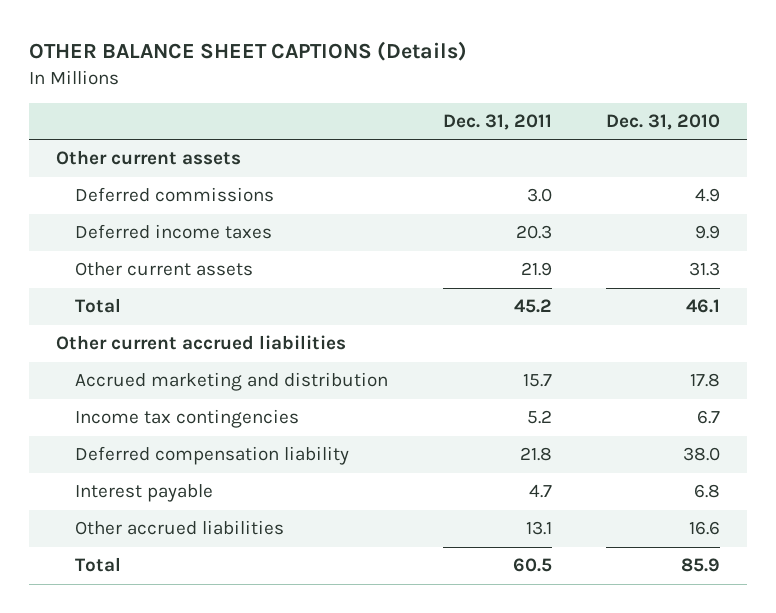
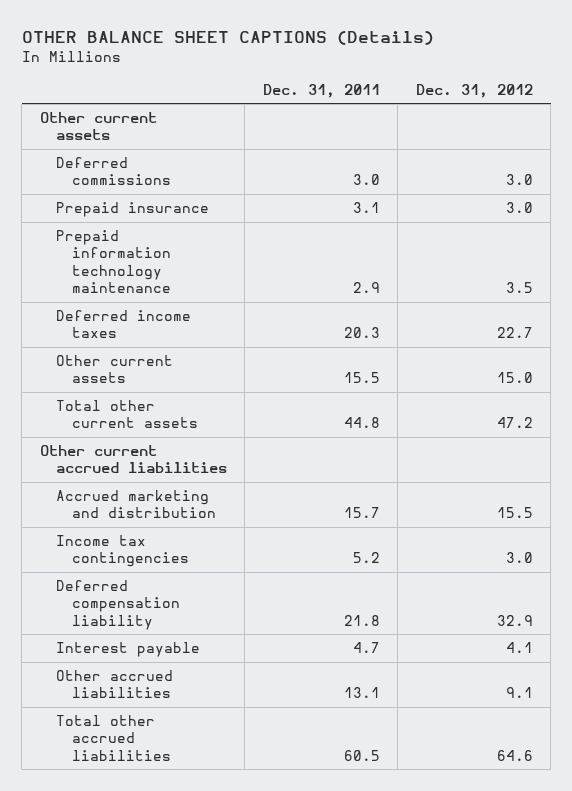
[605,113,720,130] Dec. 31, 2010 -> none
none -> [415,83,533,98] Dec. 31, 2012
none -> [55,202,209,218] Prepaid insurance
none -> [55,230,171,293] Prepaid information technology maintenance
[520,262,552,277] 21.9 -> [343,372,380,384] 15.5
[75,298,122,314] Total -> [55,400,198,429] Total other current assets
[513,299,552,314] 45.2 -> [343,417,380,429] 44.8
[75,557,122,573] Total -> [55,715,171,761] Total other accrued liabilities

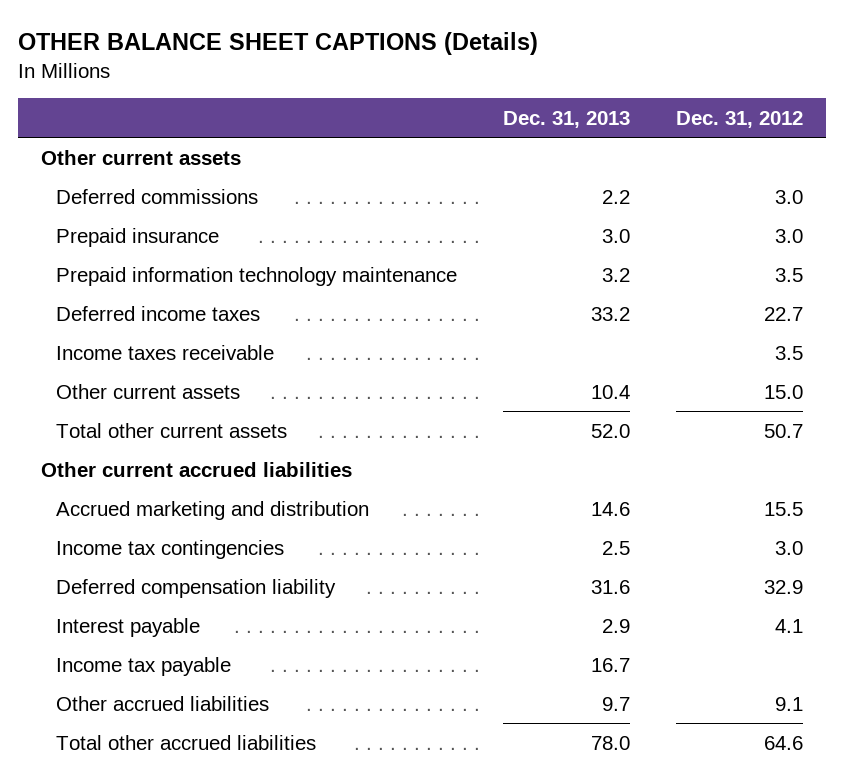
[262,83,380,98] Dec. 31, 2011 -> none
none -> [503,110,631,128] Dec. 31, 2013
none -> [56,344,275,360] Income taxes receivable
[496,417,533,429] 47.2 -> [763,423,803,438] 50.7
none -> [56,656,232,676] Income tax payable

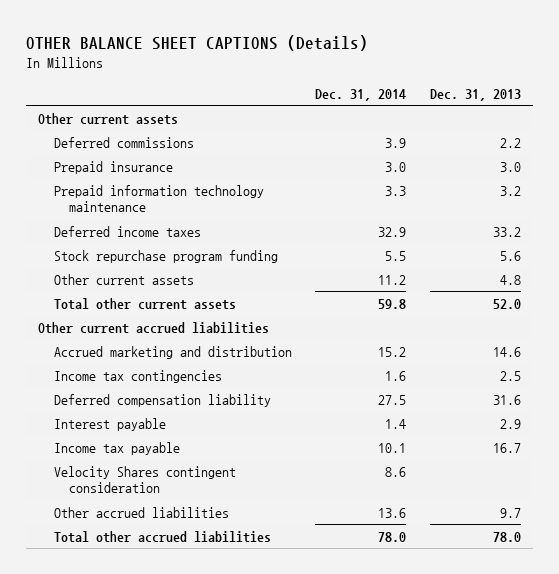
[675,110,803,128] Dec. 31, 2012 -> none
none -> [315,88,407,101] Dec. 31, 2014
[56,344,275,360] Income taxes receivable -> none
none -> [53,249,278,263] Stock repurchase program funding
[591,384,631,399] 10.4 -> [500,274,522,285] 4.8
none -> [53,465,236,494] Velocity Shares contingent consideration

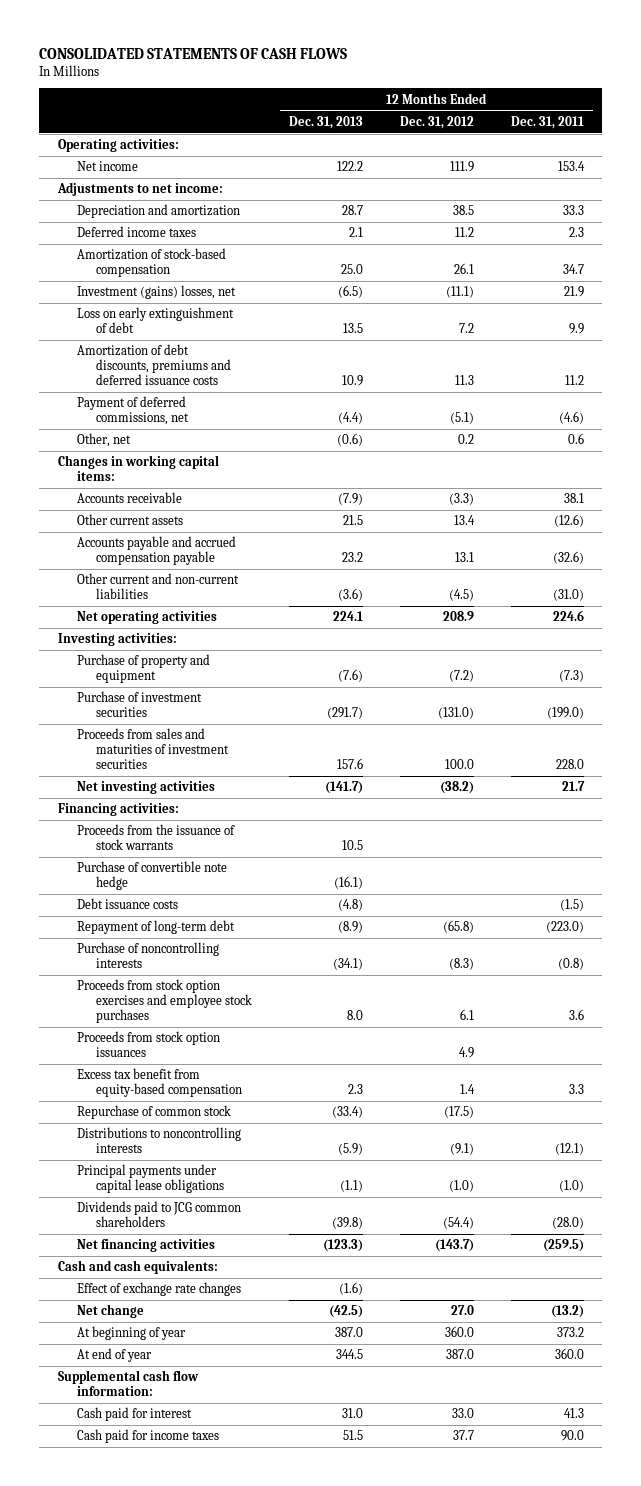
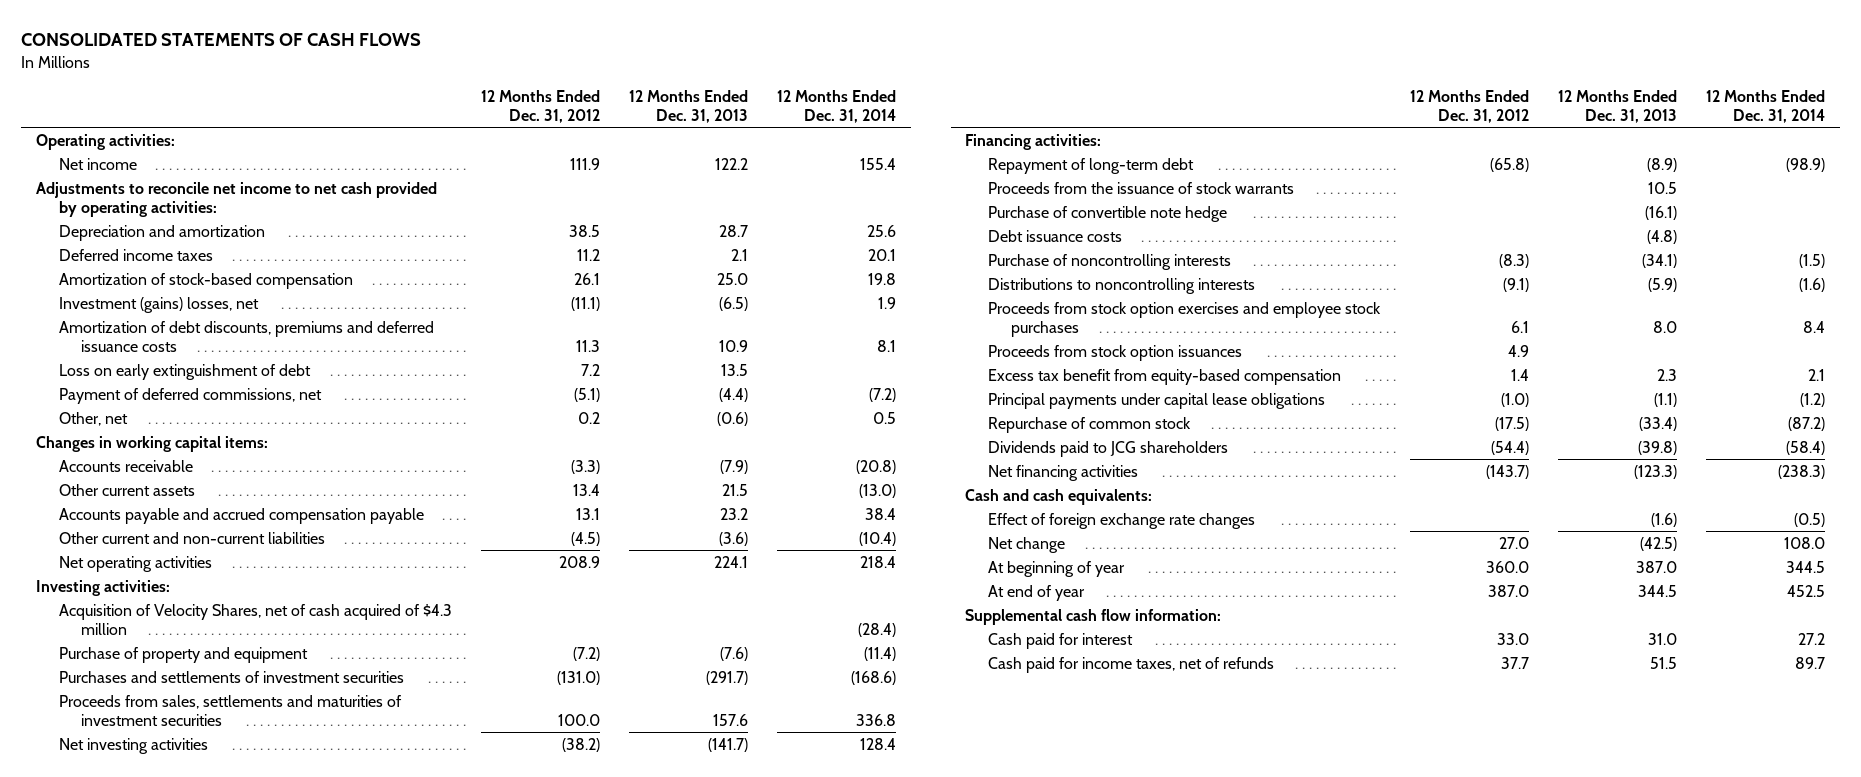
[510,115,584,129] Dec. 31, 2011 -> none
none -> [776,90,896,123] 12 Months Ended Dec. 31, 2014
[56,182,223,197] Adjustments to net income: -> [35,181,437,217] Adjustments to reconcile net income to net cash provided by operating activities:
[76,307,234,334] Loss on early extinguishment of debt -> [58,363,311,380] Loss on early extinguishment of debt
none -> [58,603,452,635] Acquisition of Velocity Shares, net of cash acquired of $4.3 million
[76,691,202,718] Purchase of investment securities -> [58,670,404,683] Purchases and settlements of investment securities
[76,728,229,770] Proceeds from sales and maturities of investment securities -> [58,694,402,726] Proceeds from sales, settlements and maturities of investment securities
[76,920,235,935] Repayment of long-term debt -> [987,157,1194,174] Repayment of long-term debt
[76,1127,241,1154] Distributions to noncontrolling interests -> [987,277,1255,294] Distributions to noncontrolling interests
[76,1105,231,1120] Repurchase of common stock -> [987,416,1191,433] Repurchase of common stock
[76,1201,241,1228] Dividends paid to JCG common shareholders -> [987,440,1228,457] Dividends paid to JCG shareholders
[76,1282,241,1297] Effect of exchange rate changes -> [987,512,1255,529] Effect of foreign exchange rate changes
[76,1429,219,1444] Cash paid for income taxes -> [987,656,1274,673] Cash paid for income taxes, net of refunds

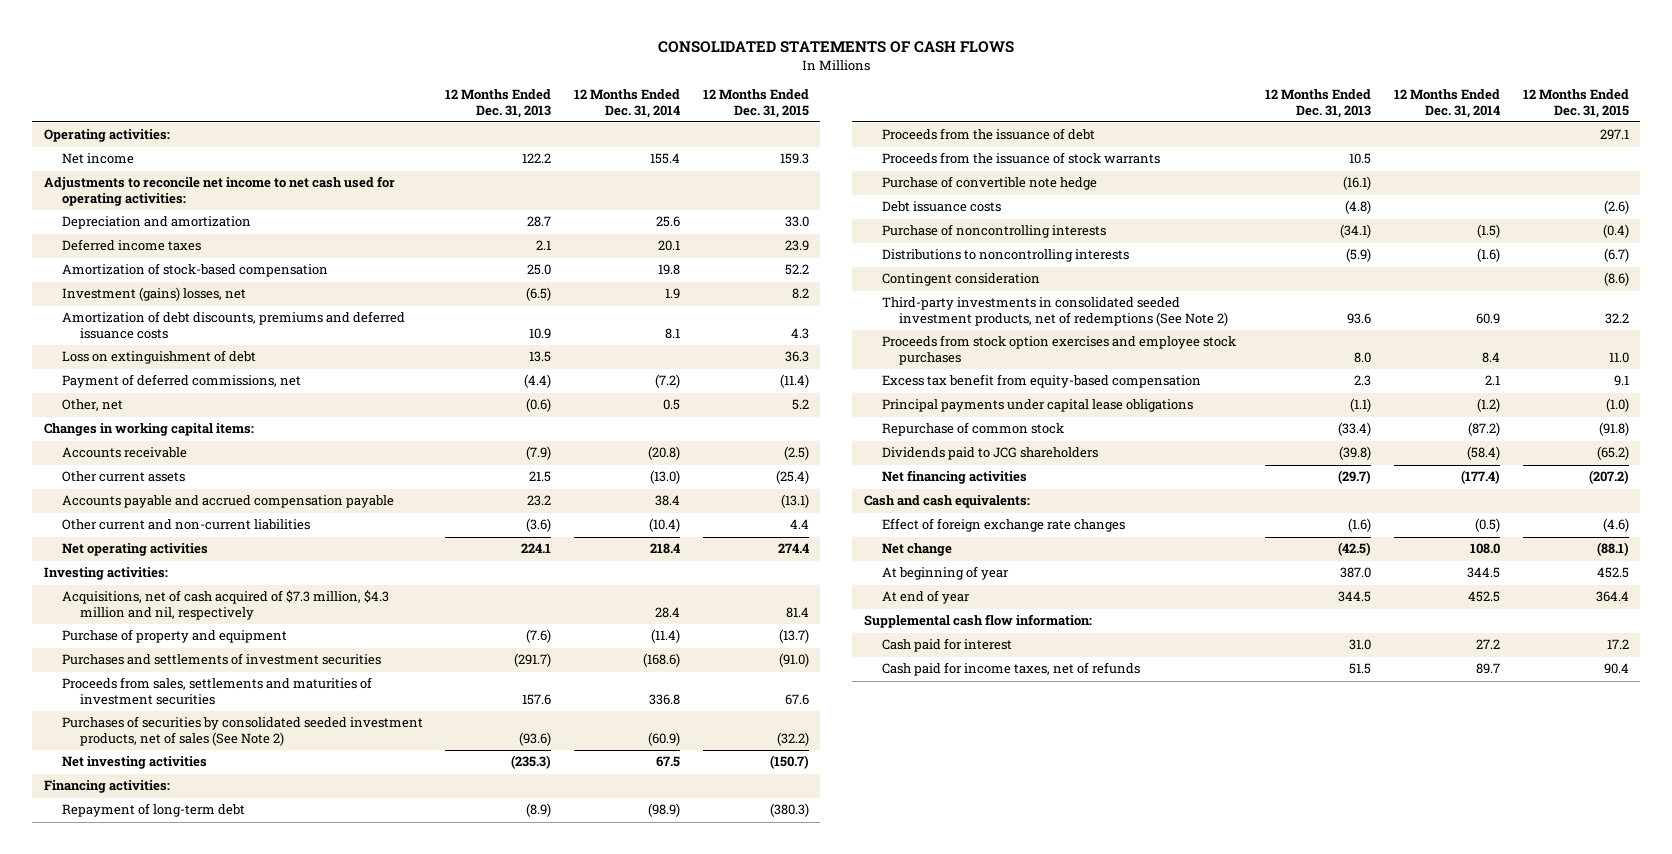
[480,90,600,123] 12 Months Ended Dec. 31, 2012 -> none
none -> [702,88,809,118] 12 Months Ended Dec. 31, 2015
[35,181,437,217] Adjustments to reconcile net income to net cash provided by operating activities: -> [43,176,395,207] Adjustments to reconcile net income to net cash used for operating activities:
[58,363,311,380] Loss on early extinguishment of debt -> [61,350,256,365] Loss on extinguishment of debt
[58,603,452,635] Acquisition of Velocity Shares, net of cash acquired of $4.3 million -> [61,590,389,621] Acquisitions, net of cash acquired of $7.3 million, $4.3 million and nil, respectively
[857,622,896,637] (28.4) -> [655,607,681,619] 28.4
none -> [61,716,423,747] Purchases of securities by consolidated seeded investment products, net of sales (See Note 2)
[707,737,748,752] (141.7) -> [511,755,552,770] (235.3)
[859,737,896,750] 128.4 -> [656,756,681,768] 67.5
none -> [881,128,1095,141] Proceeds from the issuance of debt
none -> [881,273,1040,287] Contingent consideration
none -> [881,297,1229,327] Third-party investments in consolidated seeded investment products, net of redemptions (See Note 2)
[987,344,1242,361] Proceeds from stock option issuances -> none
[1634,464,1678,479] (123.3) -> [1338,470,1372,485] (29.7)
[1778,464,1826,479] (238.3) -> [1460,470,1500,485] (177.4)

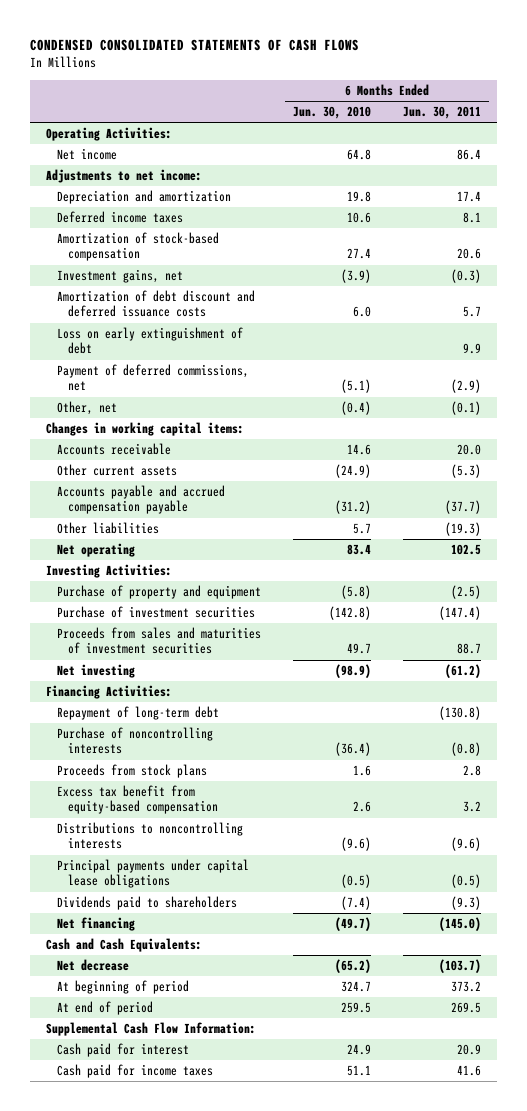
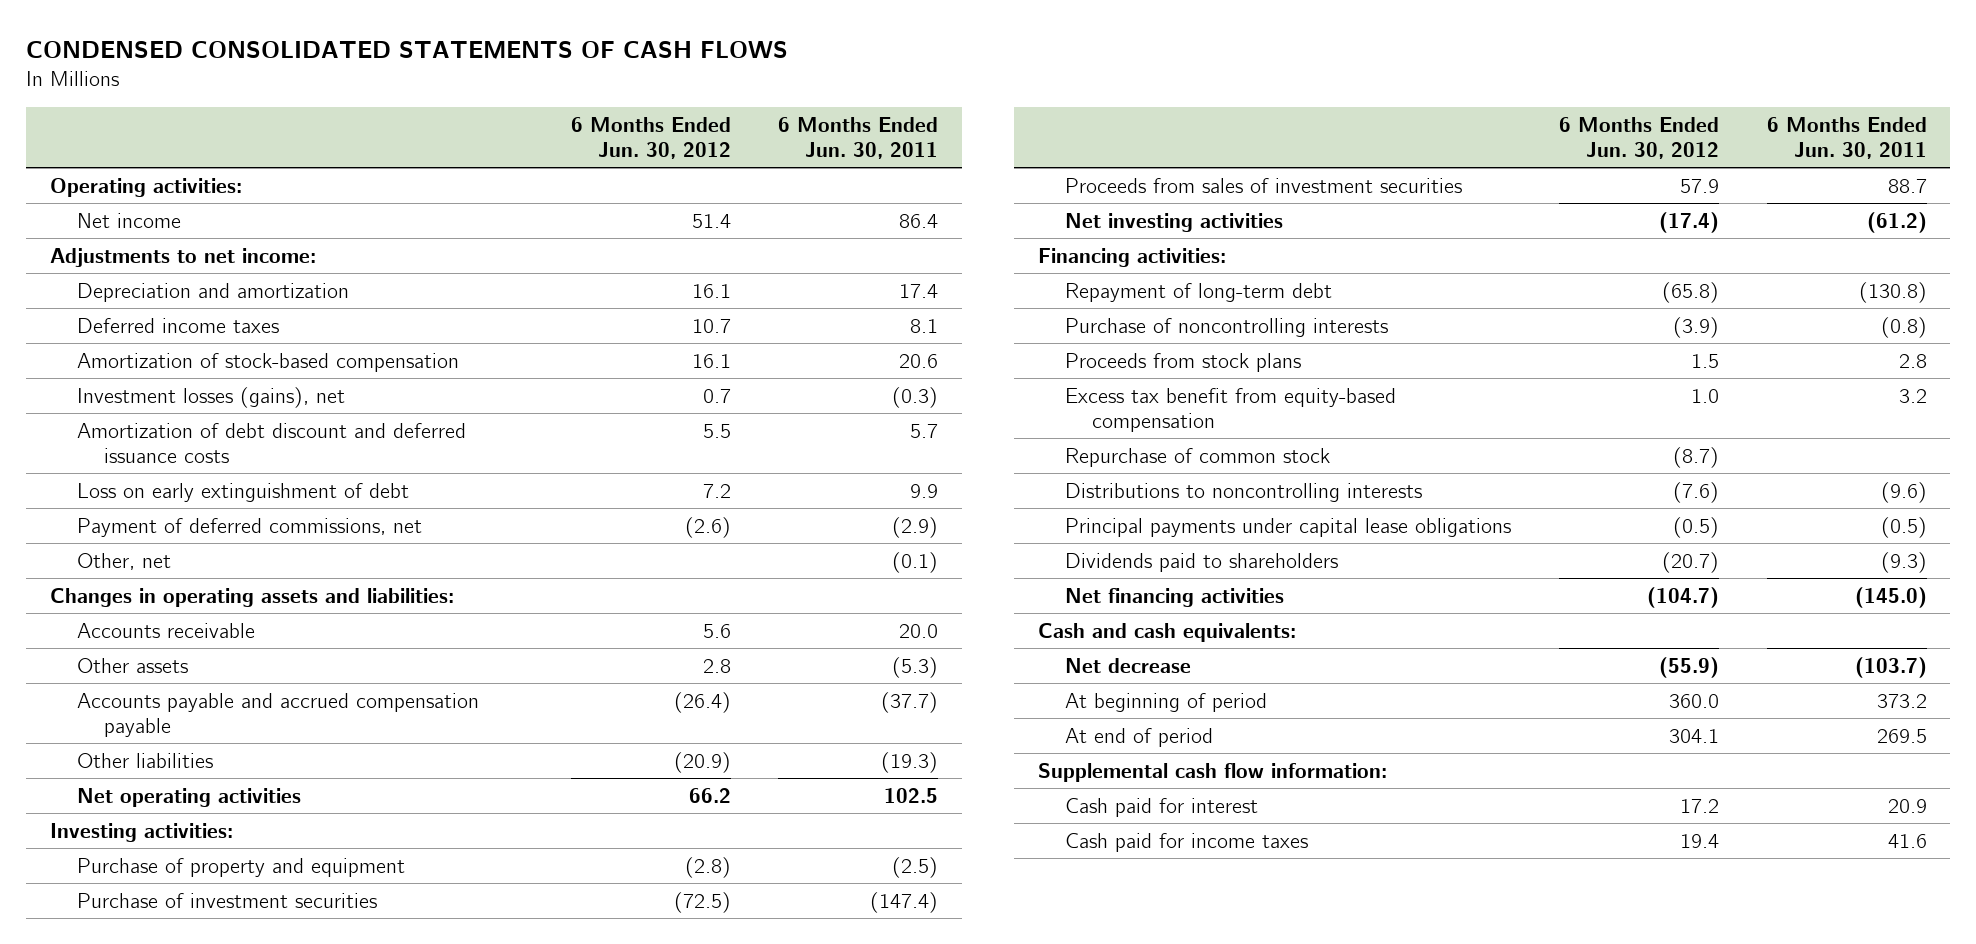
[292,106,371,120] Jun. 30, 2010 -> none
none -> [570,116,731,159] 6 Months Ended Jun. 30, 2012
[45,127,172,142] Operating Activities: -> [49,177,242,197] Operating activities:
[57,269,184,284] Investment gains, net -> [76,386,345,408] Investment losses (gains), net
[45,422,244,437] Changes in working capital items: -> [49,587,454,607] Changes in operating assets and liabilities:
[57,464,178,477] Other current assets -> [76,657,188,673] Other assets
[57,543,136,558] Net operating -> [76,787,301,807] Net operating activities
[45,564,172,579] Investing Activities: -> [49,822,233,842] Investing activities:
[57,627,262,655] Proceeds from sales and maturities of investment securities -> [1065,177,1463,193] Proceeds from sales of investment securities
[57,664,136,679] Net investing -> [1065,212,1284,232] Net investing activities
[45,685,172,700] Financing Activities: -> [1037,247,1226,267] Financing activities:
none -> [1065,447,1331,467] Repurchase of common stock
[57,917,136,932] Net financing -> [1065,587,1285,607] Net financing activities
[45,938,202,953] Cash and Cash Equivalents: -> [1037,622,1296,642] Cash and cash equivalents:
[45,1022,256,1037] Supplemental Cash Flow Information: -> [1037,762,1387,782] Supplemental cash flow information:

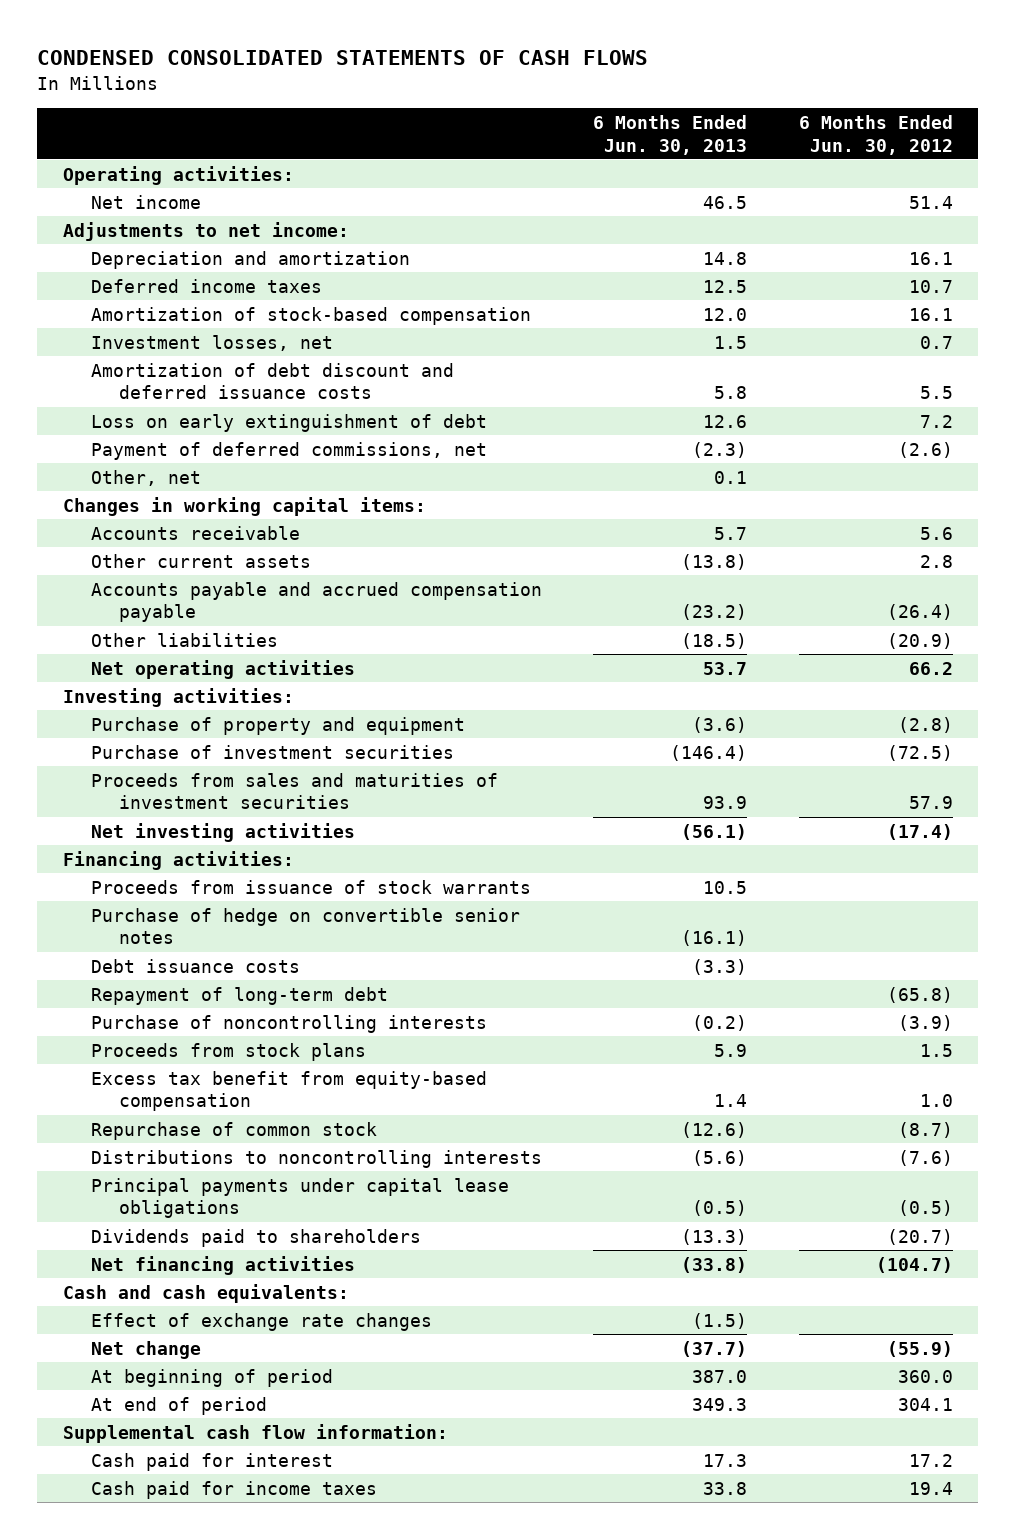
[778,116,939,159] 6 Months Ended Jun. 30, 2011 -> none
none -> [593,114,748,155] 6 Months Ended Jun. 30, 2013
[76,386,345,408] Investment losses (gains), net -> [90,334,333,351] Investment losses, net
[49,587,454,607] Changes in operating assets and liabilities: -> [62,496,426,516] Changes in working capital items:
[76,657,188,673] Other assets -> [90,553,311,568] Other current assets
[1065,177,1463,193] Proceeds from sales of investment securities -> [90,772,498,810] Proceeds from sales and maturities of investment securities
none -> [90,879,531,894] Proceeds from issuance of stock warrants
none -> [90,907,520,945] Purchase of hedge on convertible senior notes
none -> [90,958,300,973] Debt issuance costs
none -> [90,1312,432,1331] Effect of exchange rate changes
[1065,657,1192,673] Net decrease -> [90,1340,201,1359] Net change

